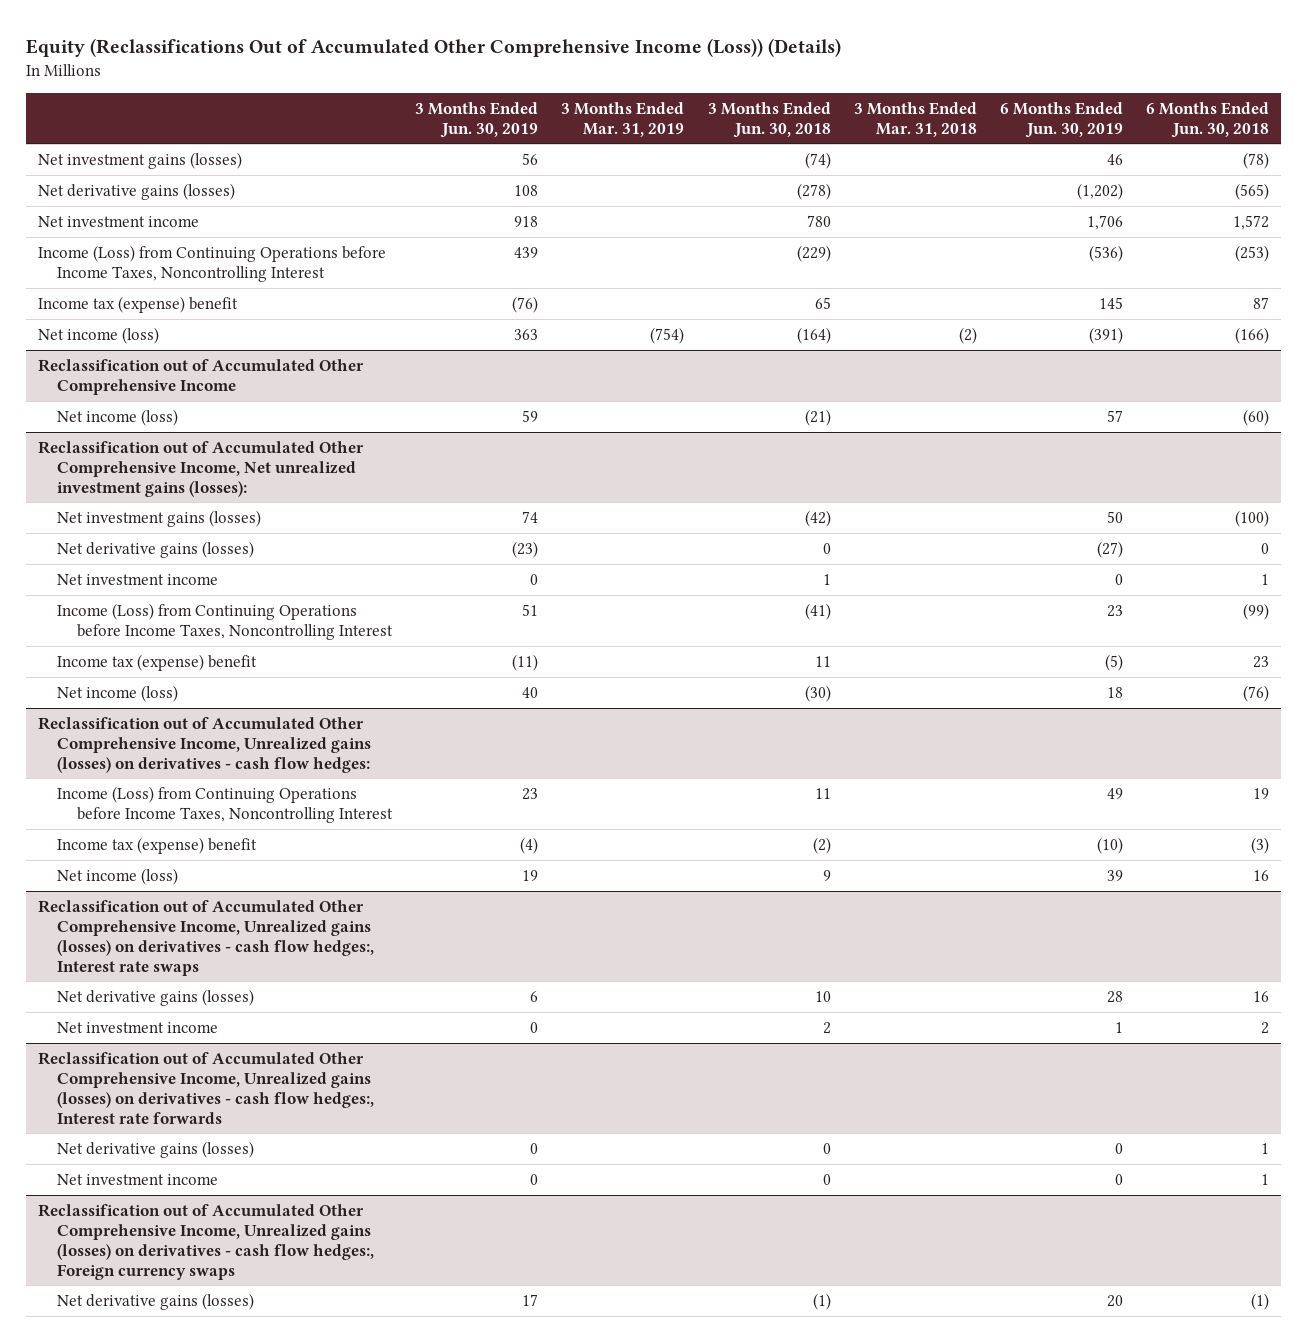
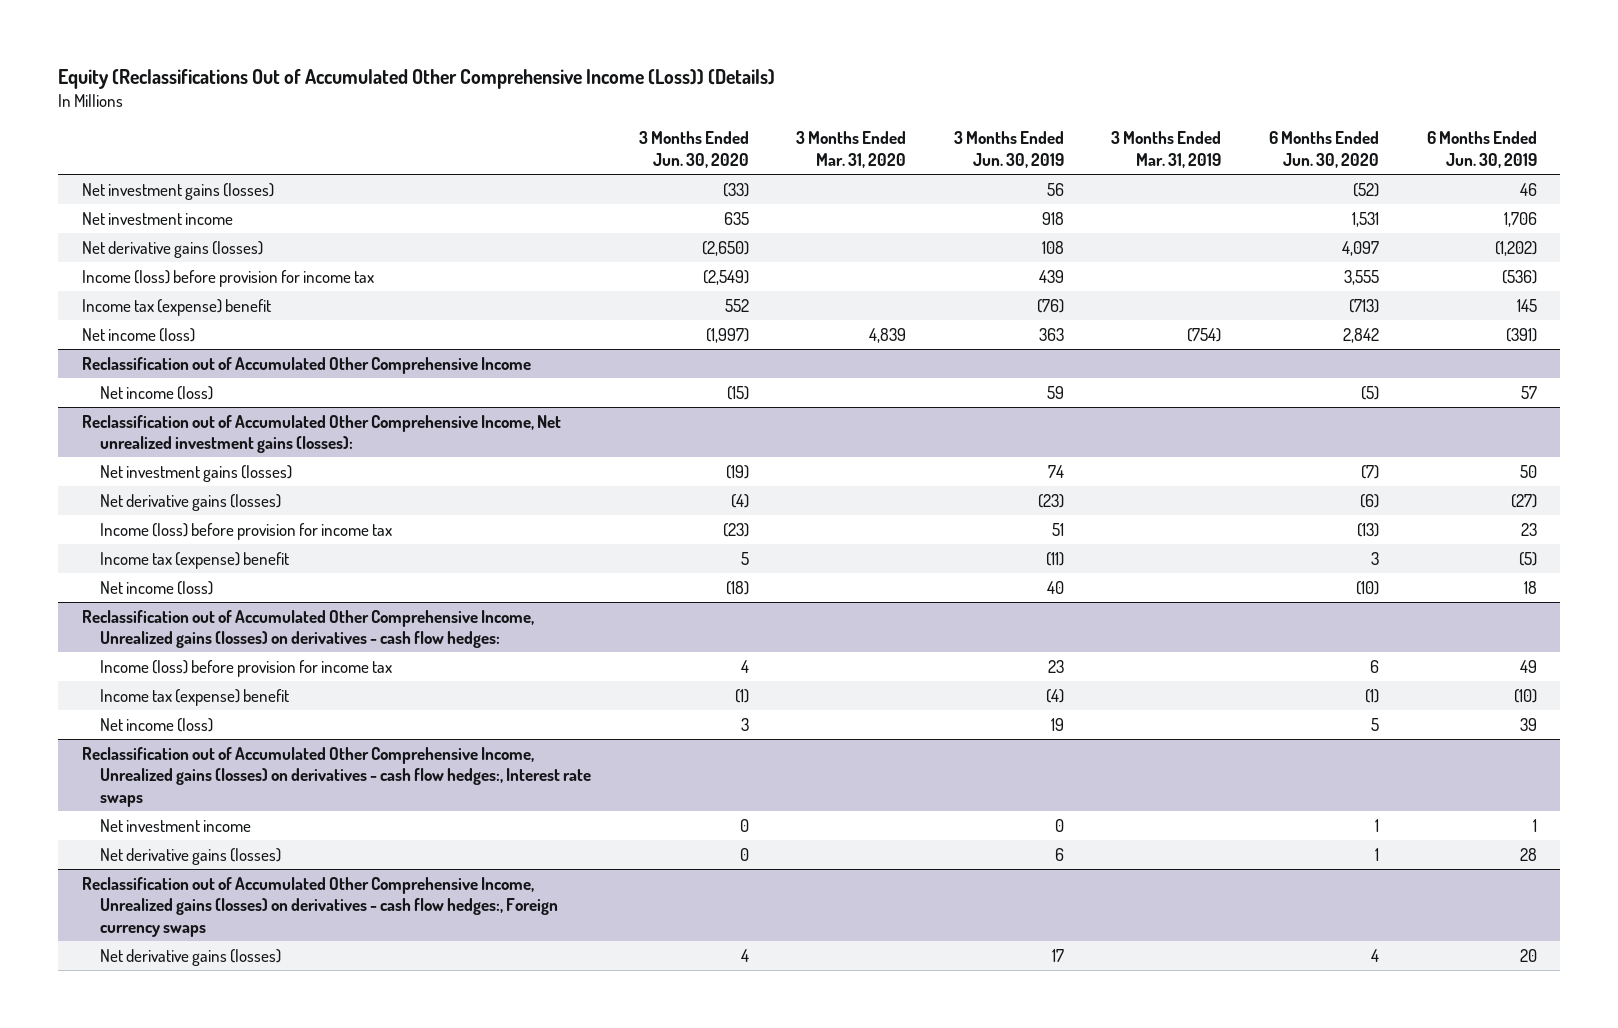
[707,101,831,138] 3 Months Ended Jun. 30, 2018 -> none
[853,101,977,137] 3 Months Ended Mar. 31, 2018 -> none
[1146,101,1270,138] 6 Months Ended Jun. 30, 2018 -> none
none -> [638,131,749,168] 3 Months Ended Jun. 30, 2020
none -> [796,131,907,168] 3 Months Ended Mar. 31, 2020
none -> [1268,131,1379,168] 6 Months Ended Jun. 30, 2020
[38,182,236,200] Net derivative gains (losses) -> [81,240,263,258] Net derivative gains (losses)
[38,244,387,282] Income (Loss) from Continuing Operations before Income Taxes, Noncontrolling Interest -> [81,269,374,287] Income (loss) before provision for income tax
[57,573,219,585] Net investment income -> none
[57,602,393,640] Income (Loss) from Continuing Operations before Income Taxes, Noncontrolling Interest -> [100,522,393,540] Income (loss) before provision for income tax
[57,785,393,823] Income (Loss) from Continuing Operations before Income Taxes, Noncontrolling Interest -> [100,659,393,677] Income (loss) before provision for income tax
[38,1051,375,1124] Reclassification out of Accumulated Other Comprehensive Income, Unrealized gains (losses) on derivatives - cash flow hedges:, Interest rate forwards -> none
[57,1140,255,1158] Net derivative gains (losses) -> none
[57,1173,219,1185] Net investment income -> none
[57,988,255,1006] Net derivative gains (losses) -> [100,847,282,865] Net derivative gains (losses)

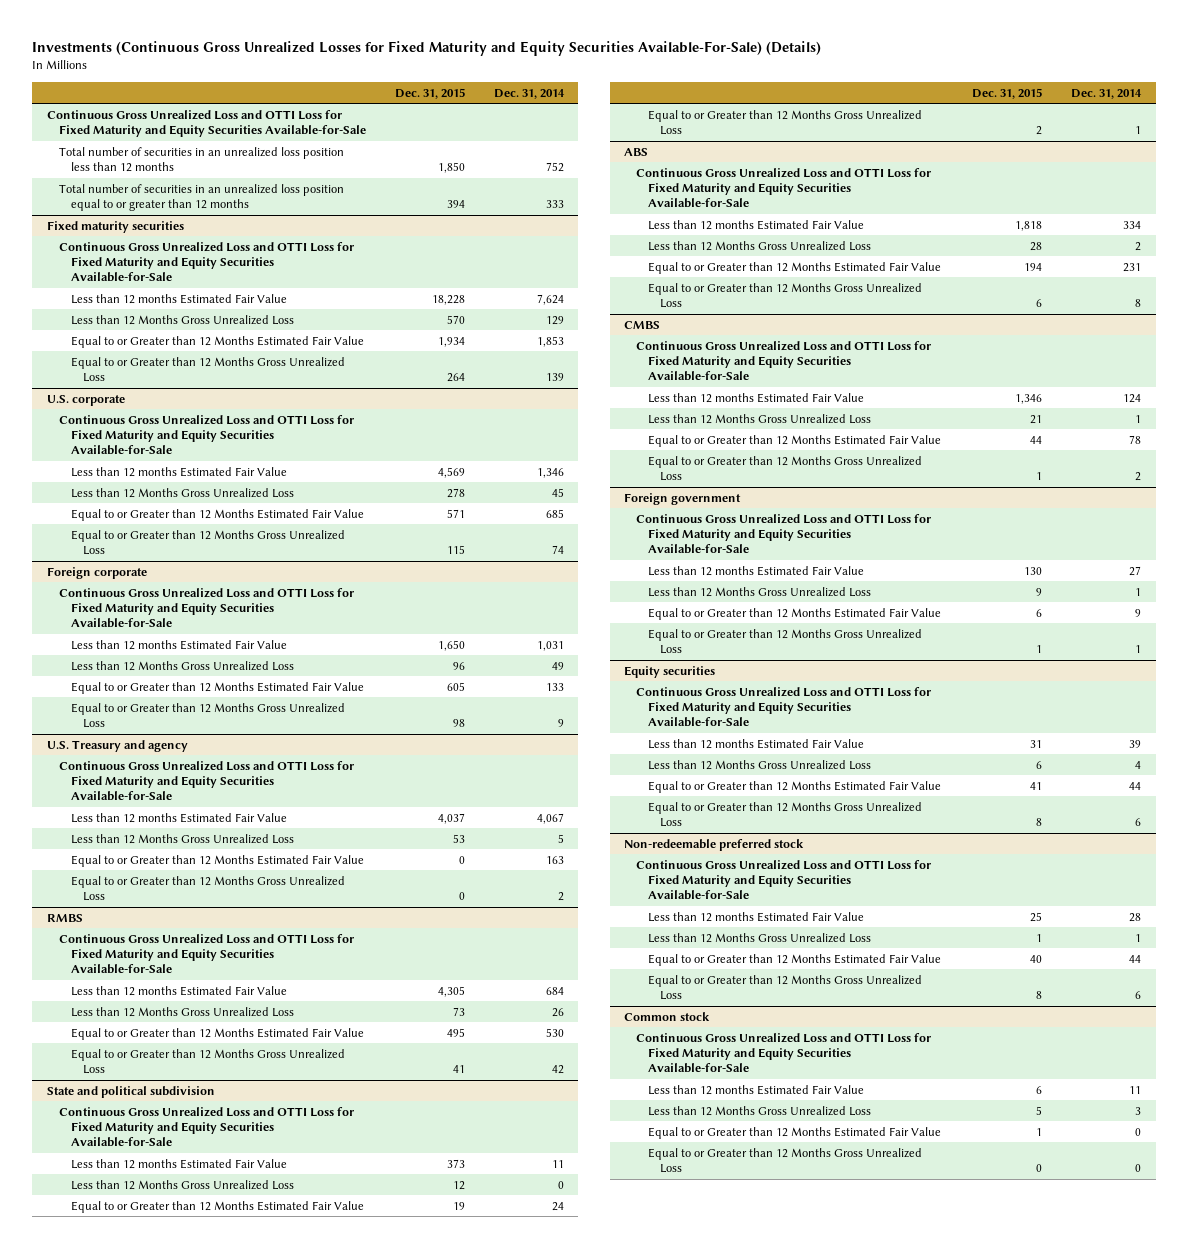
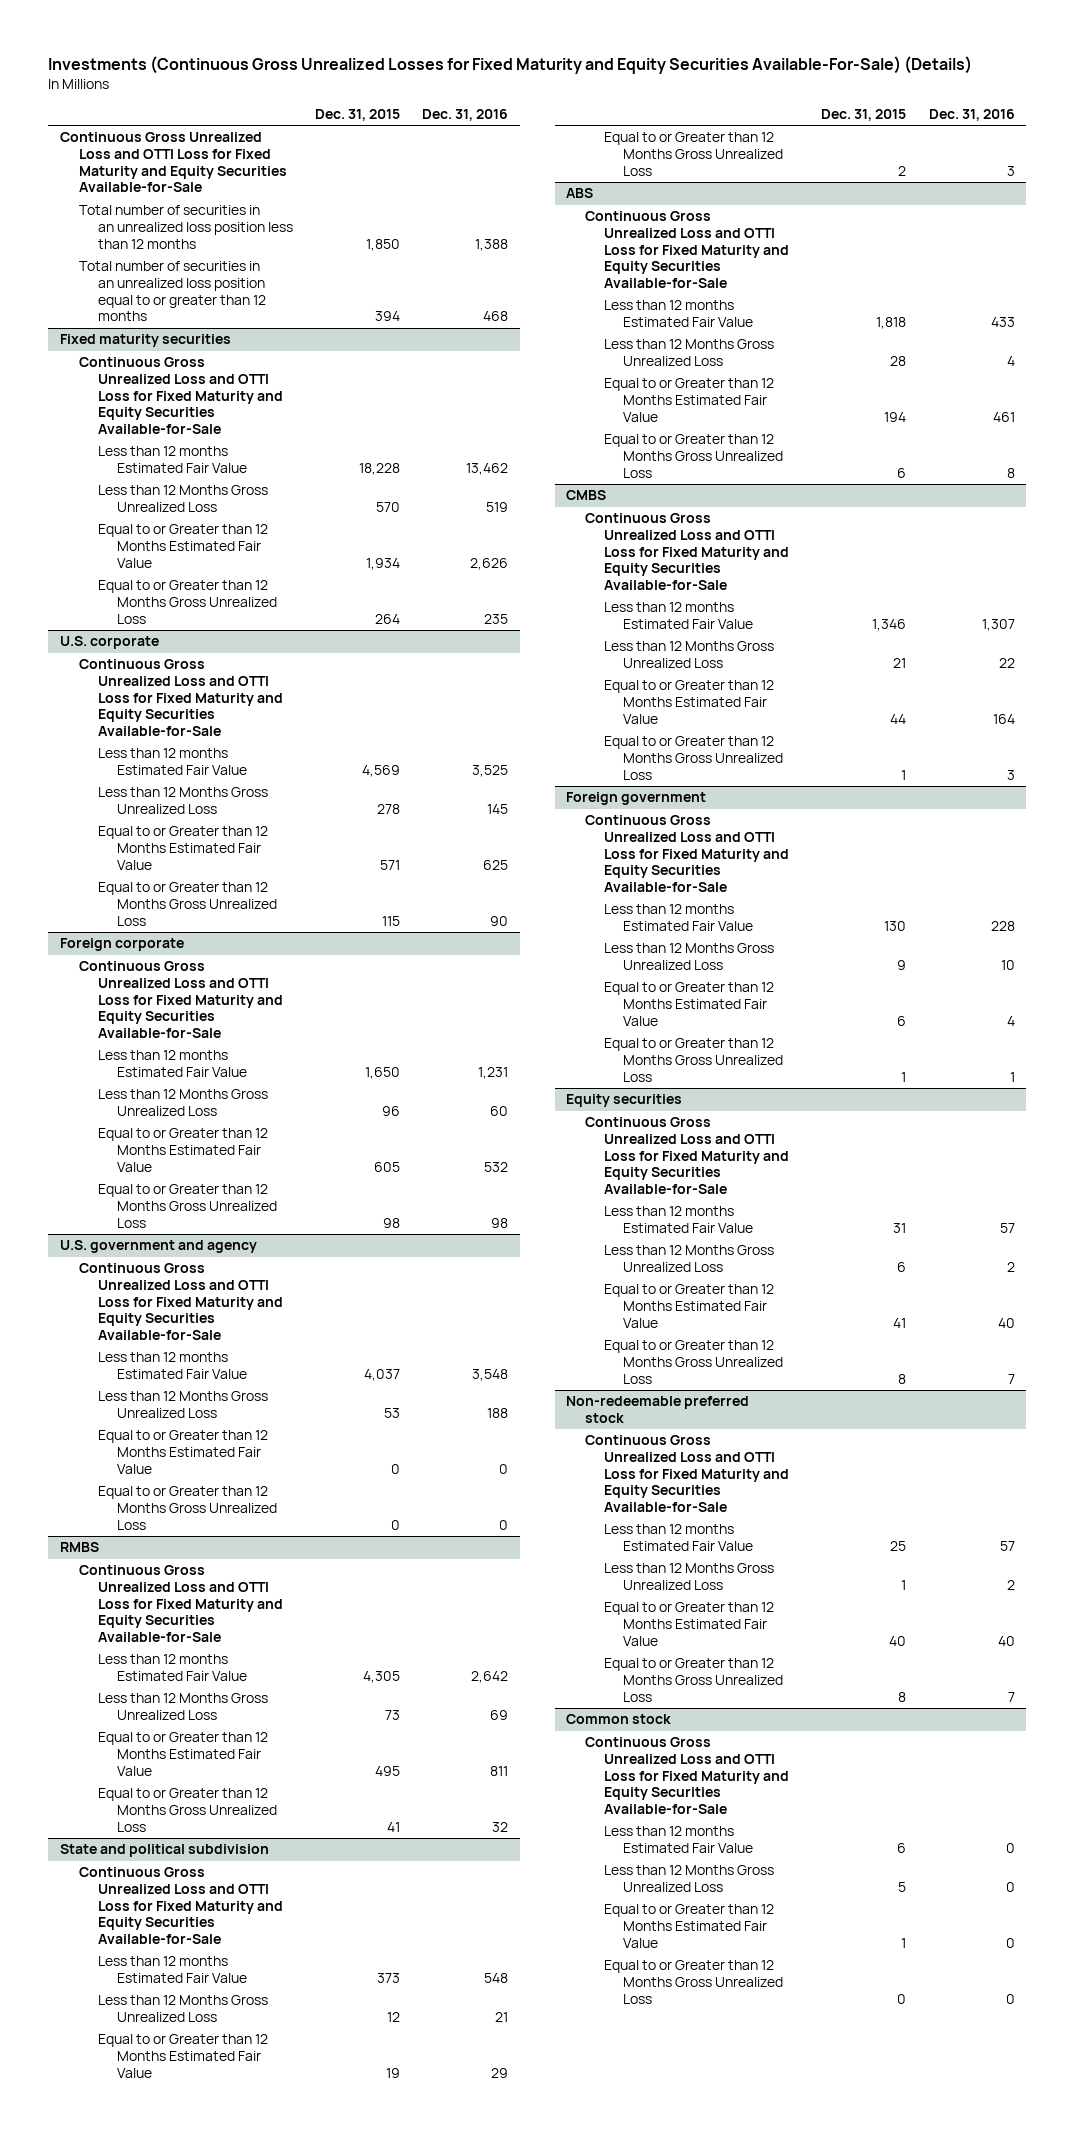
[493,88,565,99] Dec. 31, 2014 -> none
none -> [422,109,509,122] Dec. 31, 2016
[46,739,188,752] U.S. Treasury and agency -> [59,1240,257,1254] U.S. government and agency

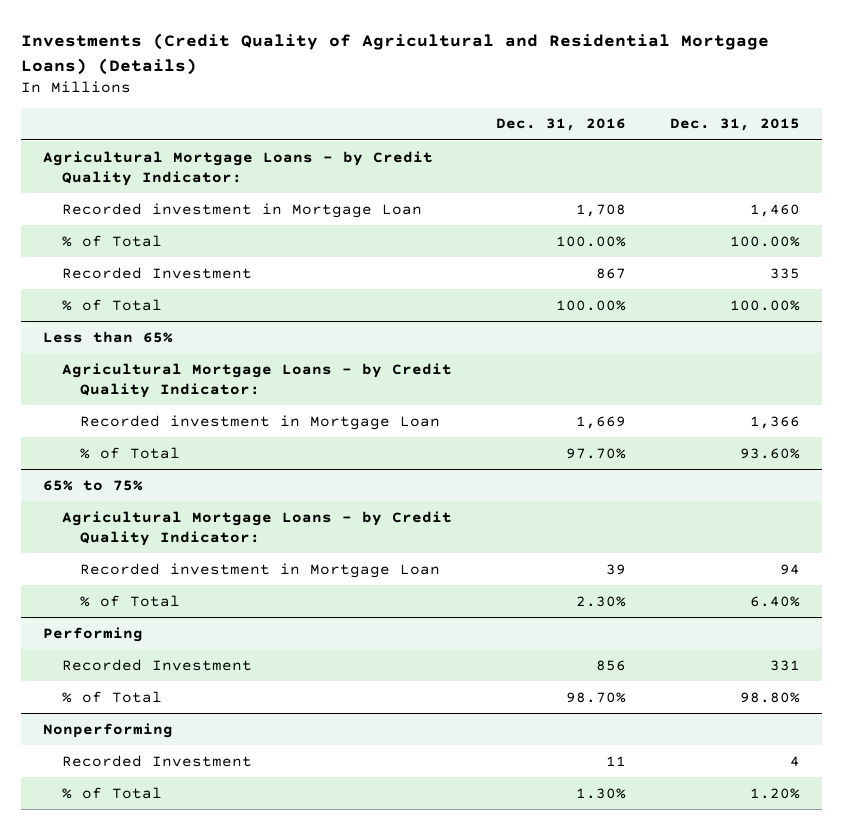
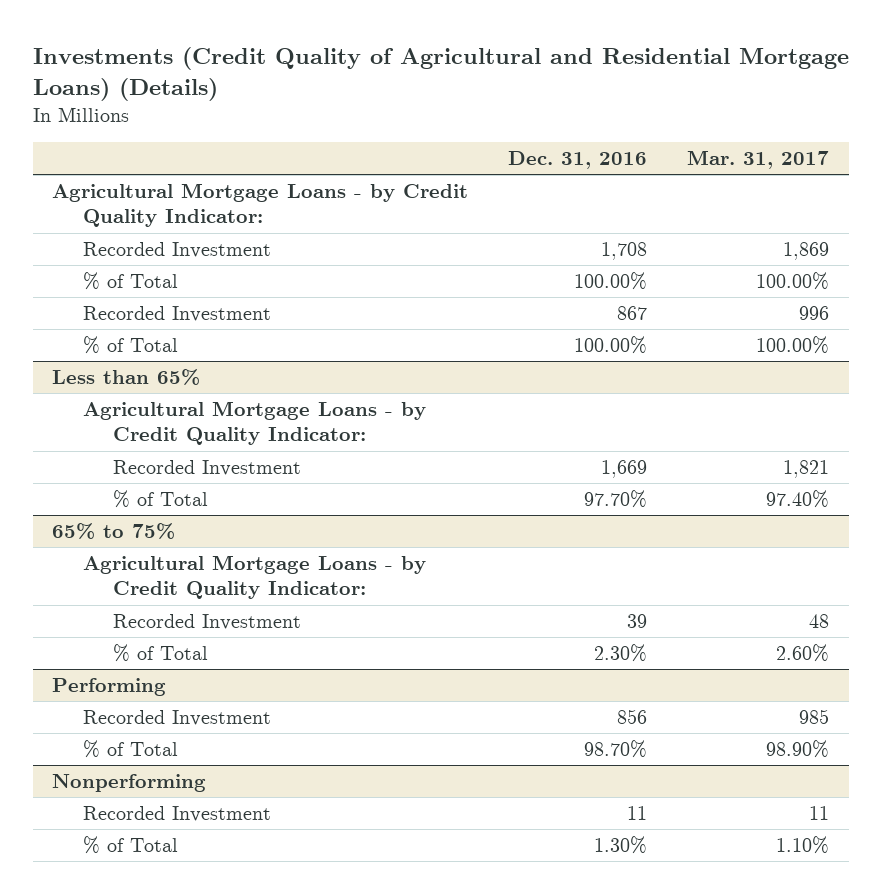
[669,118,800,132] Dec. 31, 2015 -> none
none -> [686,149,829,169] Mar. 31, 2017
[61,202,422,218] Recorded investment in Mortgage Loan -> [82,242,271,259] Recorded Investment
[80,414,441,430] Recorded investment in Mortgage Loan -> [113,460,302,477] Recorded Investment
[80,562,441,578] Recorded investment in Mortgage Loan -> [113,614,302,631] Recorded Investment

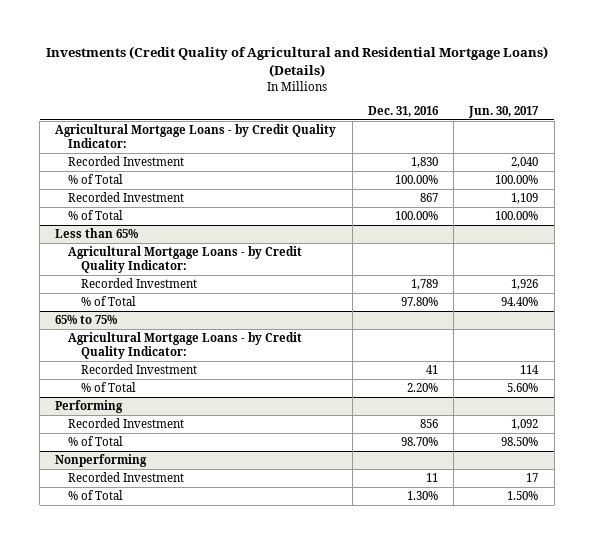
[686,149,829,169] Mar. 31, 2017 -> none
none -> [468,106,540,119] Jun. 30, 2017
[601,242,648,261] 1,708 -> [410,157,438,169] 1,830
[601,460,648,479] 1,669 -> [410,279,438,291] 1,789
[584,490,648,509] 97.70% -> [400,297,438,307] 97.80%
[627,614,648,629] 39 -> [425,365,438,375] 41
[594,644,648,663] 2.30% -> [406,383,438,393] 2.20%

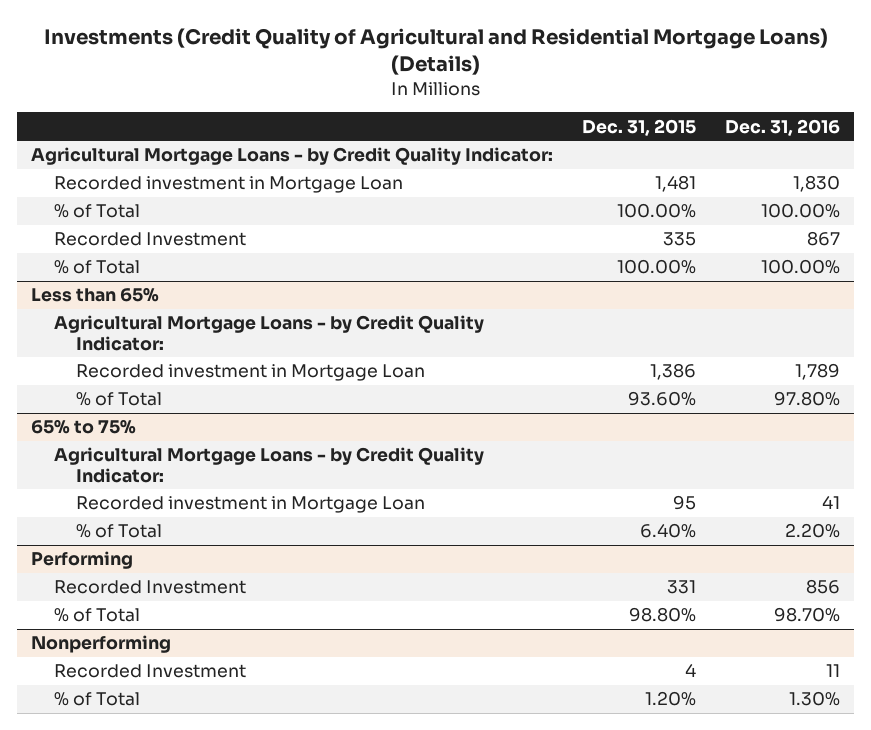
[468,106,540,119] Jun. 30, 2017 -> none
none -> [582,118,697,136] Dec. 31, 2015
[67,156,184,167] Recorded Investment -> [53,176,403,194] Recorded investment in Mortgage Loan
[80,278,197,289] Recorded Investment -> [76,364,426,382] Recorded investment in Mortgage Loan
[80,364,197,375] Recorded Investment -> [76,496,426,514] Recorded investment in Mortgage Loan

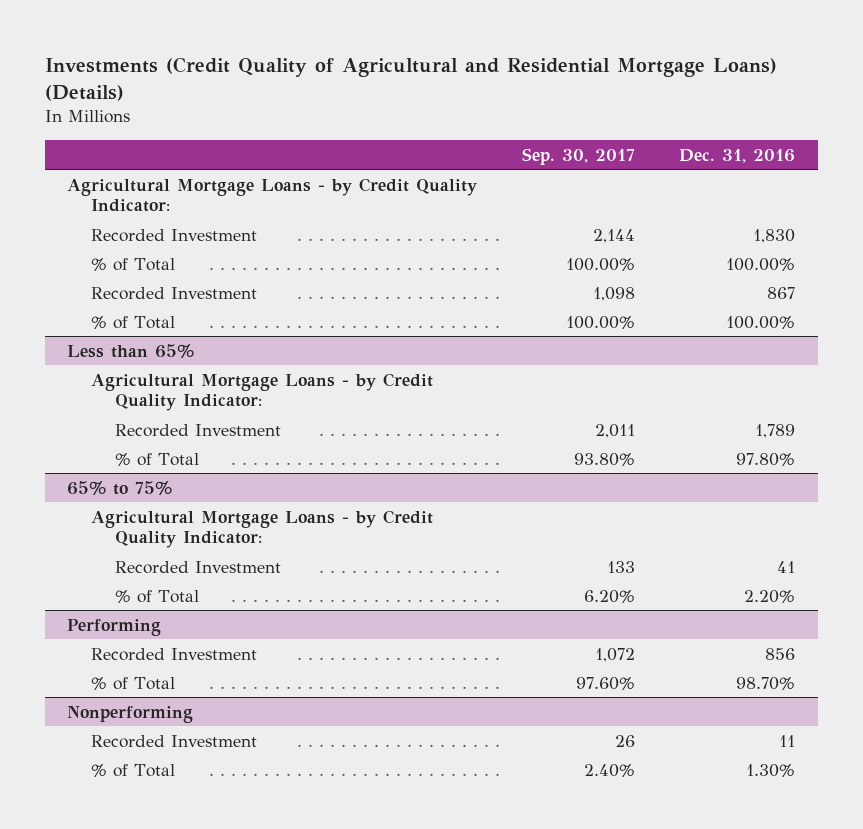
[582,118,697,136] Dec. 31, 2015 -> none
none -> [521,147,635,165] Sep. 30, 2017
[53,176,403,194] Recorded investment in Mortgage Loan -> [91,228,258,242] Recorded Investment
[76,364,426,382] Recorded investment in Mortgage Loan -> [115,423,282,437] Recorded Investment
[76,496,426,514] Recorded investment in Mortgage Loan -> [115,560,282,574] Recorded Investment

